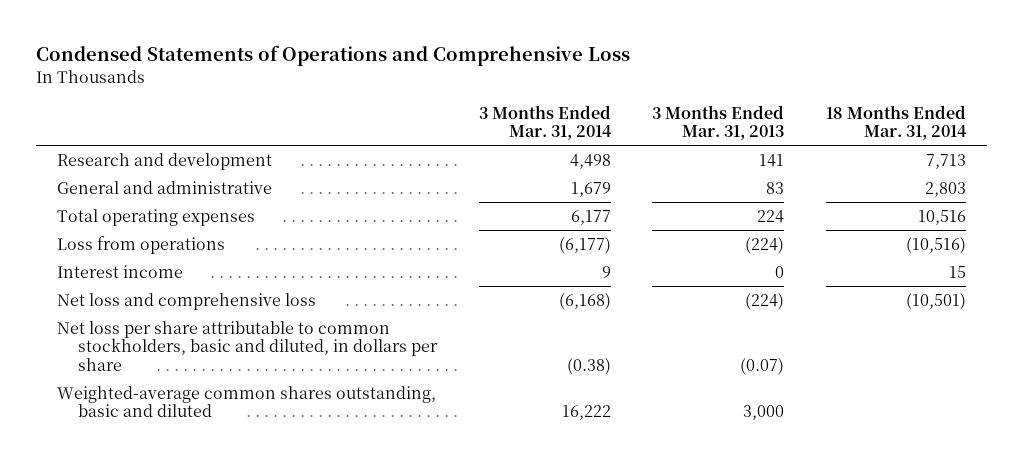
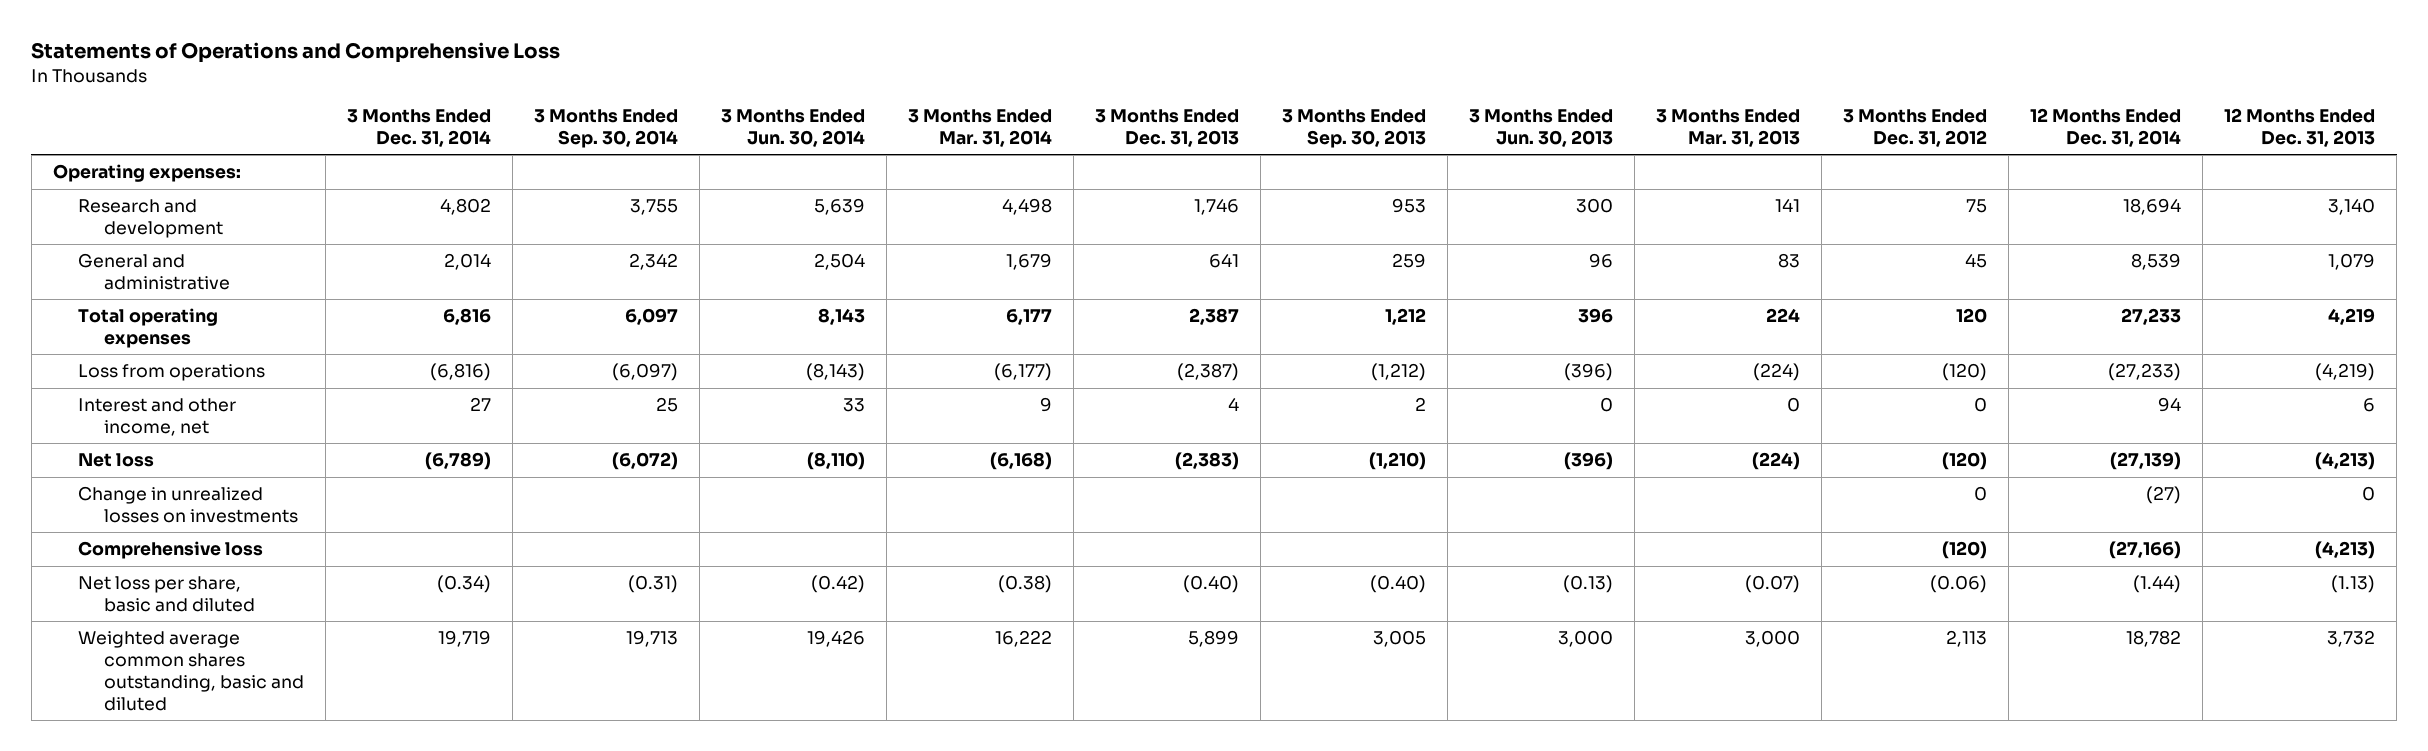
[36,45,631,67] Condensed Statements of Operations and Comprehensive Loss -> [31,42,561,64] Statements of Operations and Comprehensive Loss
[826,104,968,141] 18 Months Ended Mar. 31, 2014 -> none
none -> [346,109,491,147] 3 Months Ended Dec. 31, 2014
none -> [533,109,678,148] 3 Months Ended Sep. 30, 2014
none -> [720,109,865,147] 3 Months Ended Jun. 30, 2014
none -> [1094,109,1239,147] 3 Months Ended Dec. 31, 2013
none -> [1282,109,1427,148] 3 Months Ended Sep. 30, 2013
none -> [1469,109,1614,147] 3 Months Ended Jun. 30, 2013
none -> [1843,109,1988,147] 3 Months Ended Dec. 31, 2012
none -> [2030,108,2182,147] 12 Months Ended Dec. 31, 2014
none -> [2224,108,2376,147] 12 Months Ended Dec. 31, 2013
none -> [52,164,241,183] Operating expenses:
[57,264,184,278] Interest income -> none
none -> [78,398,237,437] Interest and other income, net
[57,292,317,310] Net loss and comprehensive loss -> [78,453,155,468] Net loss
none -> [78,486,298,524] Change in unrealized losses on investments
none -> [78,541,264,560] Comprehensive loss
[57,320,438,372] Net loss per share attributable to common stockholders, basic and diluted, in dollars per share -> [78,576,255,613] Net loss per share, basic and diluted
[57,385,437,418] Weighted-average common shares outstanding, basic and diluted -> [78,631,304,711] Weighted average common shares outstanding, basic and diluted

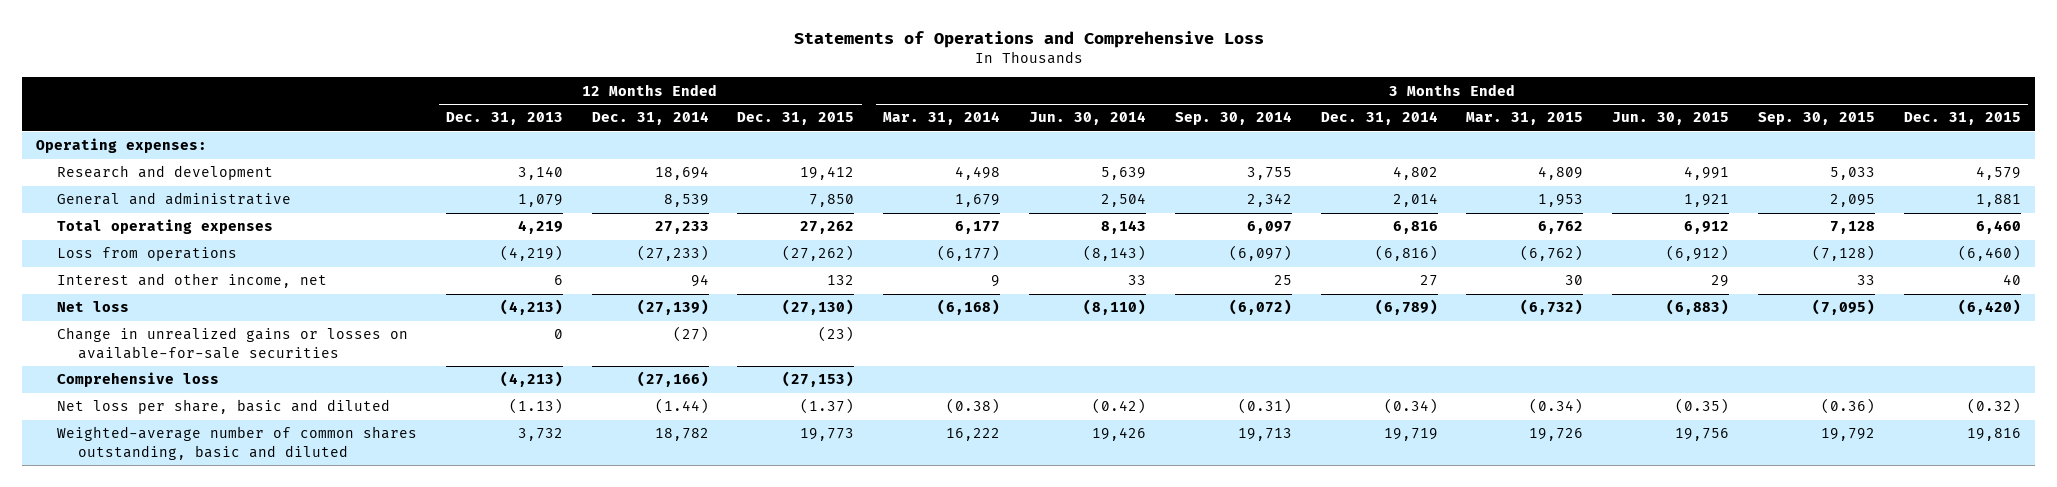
[1094,109,1239,147] 3 Months Ended Dec. 31, 2013 -> none
[1282,109,1427,148] 3 Months Ended Sep. 30, 2013 -> none
[1469,109,1614,147] 3 Months Ended Jun. 30, 2013 -> none
[1656,109,1801,147] 3 Months Ended Mar. 31, 2013 -> none
[1843,109,1988,147] 3 Months Ended Dec. 31, 2012 -> none
none -> [737,112,855,126] Dec. 31, 2015
none -> [1466,112,1584,126] Mar. 31, 2015
none -> [1612,112,1730,126] Jun. 30, 2015
none -> [1757,112,1875,126] Sep. 30, 2015
none -> [1903,112,2021,126] Dec. 31, 2015
[78,486,298,524] Change in unrealized losses on investments -> [57,327,409,359] Change in unrealized gains or losses on available-for-sale securities
[78,631,304,711] Weighted average common shares outstanding, basic and diluted -> [57,426,418,460] Weighted-average number of common shares outstanding, basic and diluted

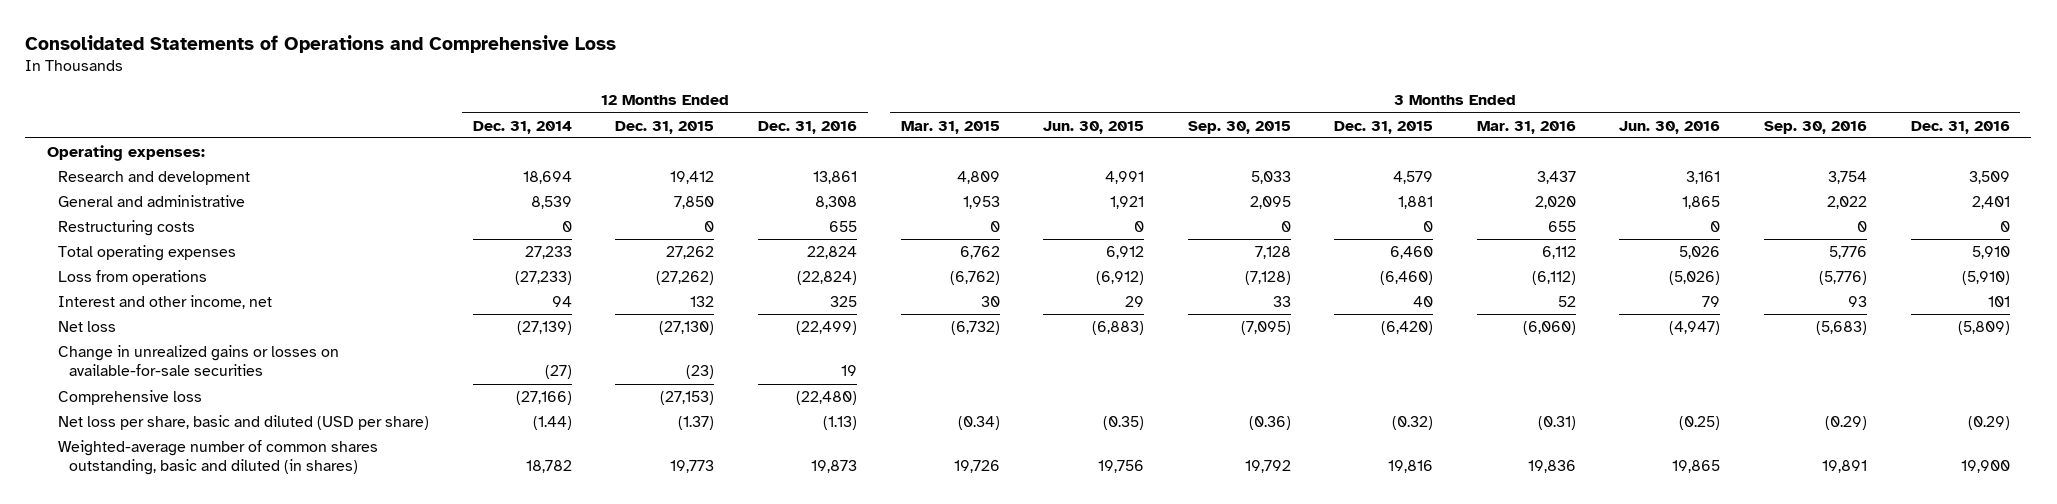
[793,31,1264,49] Statements of Operations and Comprehensive Loss -> [25,34,617,53] Consolidated Statements of Operations and Comprehensive Loss
[445,112,563,126] Dec. 31, 2013 -> none
[883,111,1001,126] Mar. 31, 2014 -> none
[1029,111,1147,126] Jun. 30, 2014 -> none
[1174,111,1292,126] Sep. 30, 2014 -> none
[1320,111,1438,126] Dec. 31, 2014 -> none
none -> [757,120,857,134] Dec. 31, 2016
none -> [1476,120,1576,134] Mar. 31, 2016
none -> [1619,120,1721,134] Jun. 30, 2016
none -> [1763,120,1867,134] Sep. 30, 2016
none -> [1910,120,2010,134] Dec. 31, 2016
none -> [58,219,196,236] Restructuring costs
[57,399,391,415] Net loss per share, basic and diluted -> [58,414,430,430] Net loss per share, basic and diluted (USD per share)
[57,426,418,460] Weighted-average number of common shares outstanding, basic and diluted -> [58,439,379,476] Weighted-average number of common shares outstanding, basic and diluted (in shares)

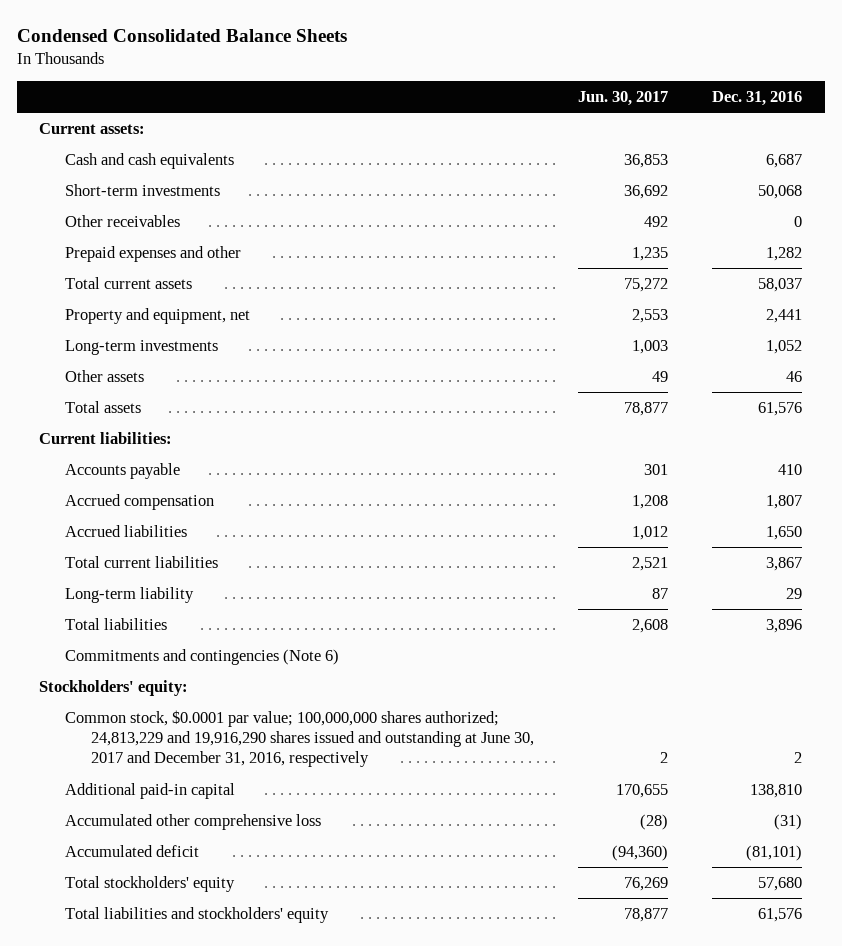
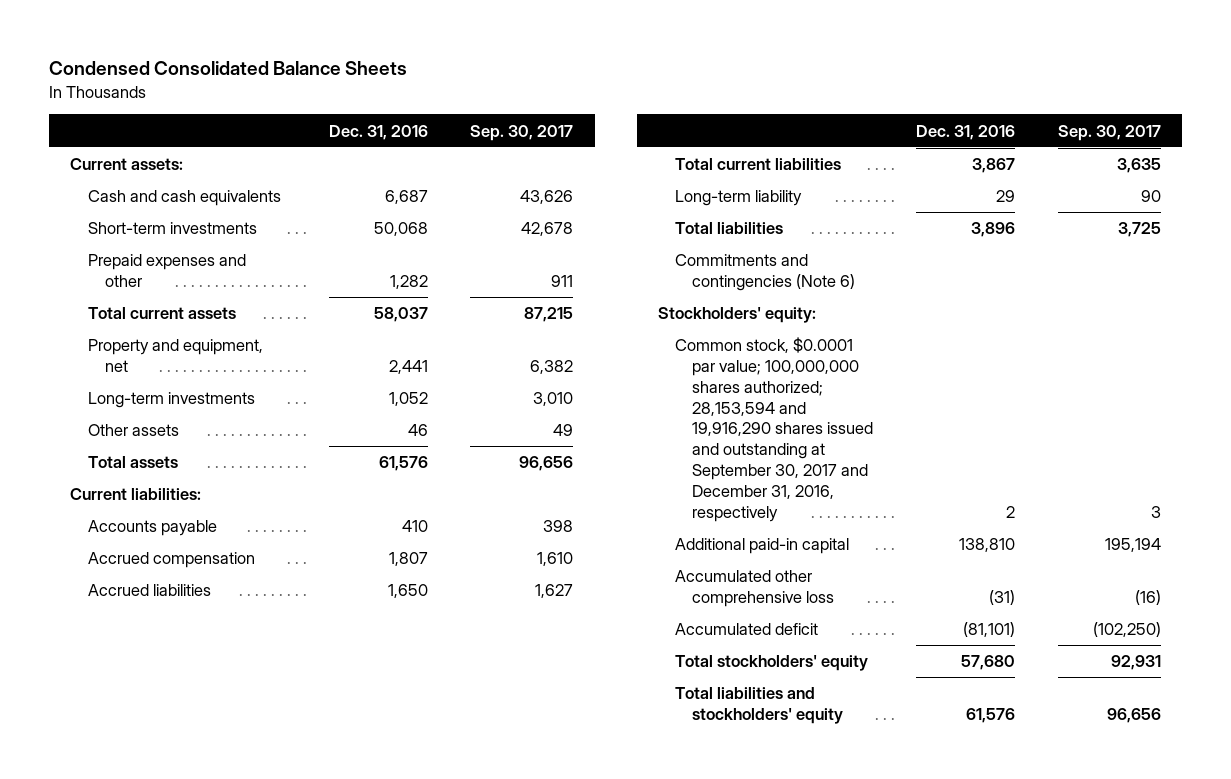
[578,90,669,106] Jun. 30, 2017 -> none
none -> [470,124,574,141] Sep. 30, 2017
[64,215,180,228] Other receivables -> none
[64,710,534,768] Common stock, $0.0001 par value; 100,000,000 shares authorized; 24,813,229 and 19,916,290 shares issued and outstanding at June 30, 2017 and December 31, 2016, respectively -> [675,337,874,522] Common stock, $0.0001 par value; 100,000,000 shares authorized; 28,153,594 and 19,916,290 shares issued and outstanding at September 30, 2017 and December 31, 2016, respectively

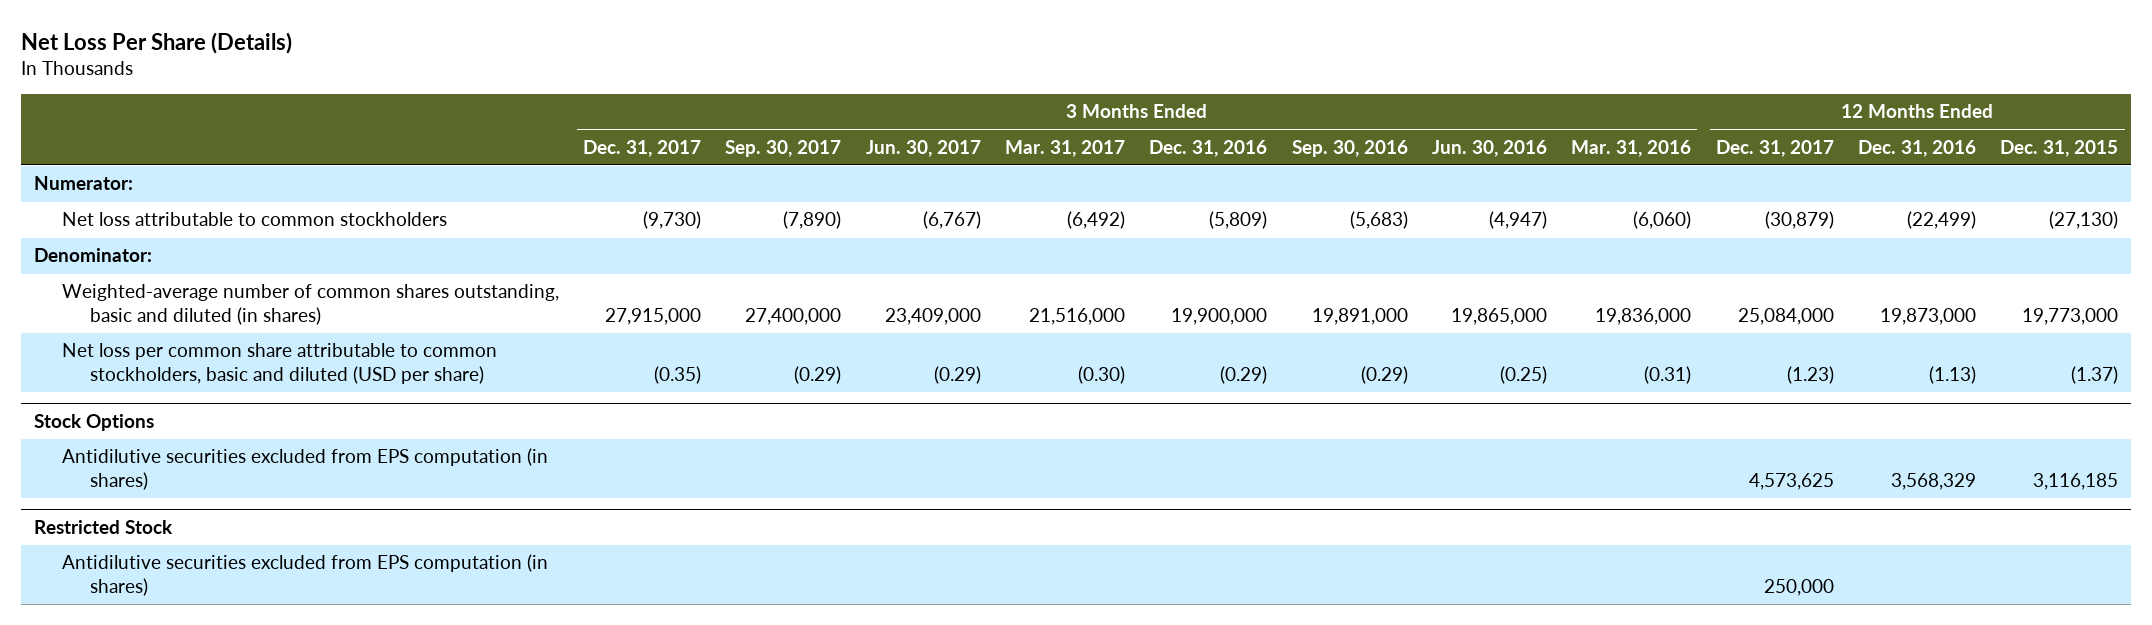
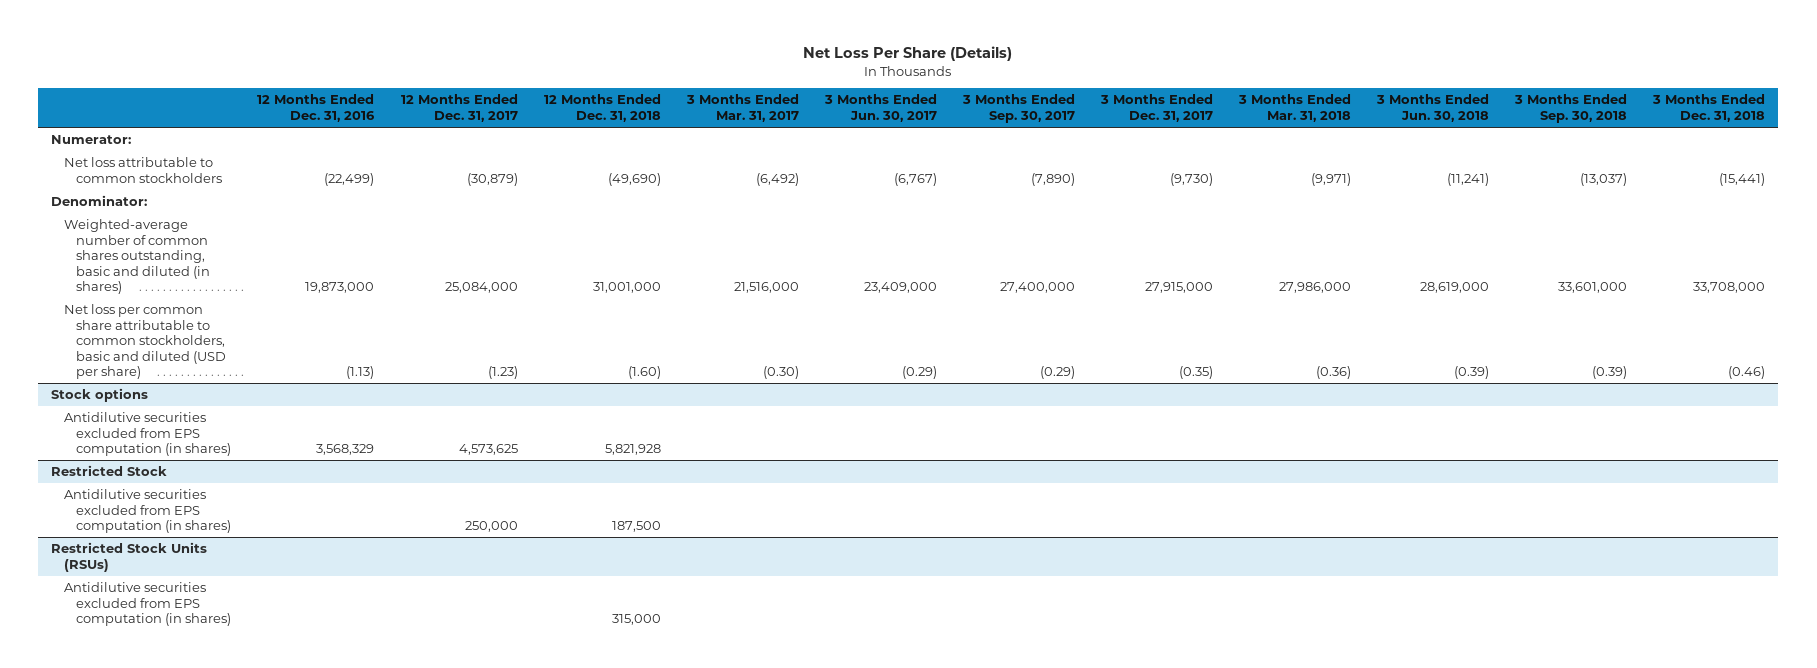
[1149,139,1268,157] Dec. 31, 2016 -> none
[1291,139,1408,157] Sep. 30, 2016 -> none
[1432,139,1548,157] Jun. 30, 2016 -> none
[1571,139,1692,157] Mar. 31, 2016 -> none
[2000,139,2119,157] Dec. 31, 2015 -> none
none -> [543,94,661,122] 12 Months Ended Dec. 31, 2018
none -> [1238,94,1352,122] 3 Months Ended Mar. 31, 2018
none -> [1376,94,1490,122] 3 Months Ended Jun. 30, 2018
none -> [1514,94,1628,123] 3 Months Ended Sep. 30, 2018
none -> [1652,94,1766,122] 3 Months Ended Dec. 31, 2018
[33,414,154,432] Stock Options -> [51,388,149,403] Stock options
none -> [51,542,208,572] Restricted Stock Units (RSUs)
none -> [63,582,232,627] Antidilutive securities excluded from EPS computation (in shares)

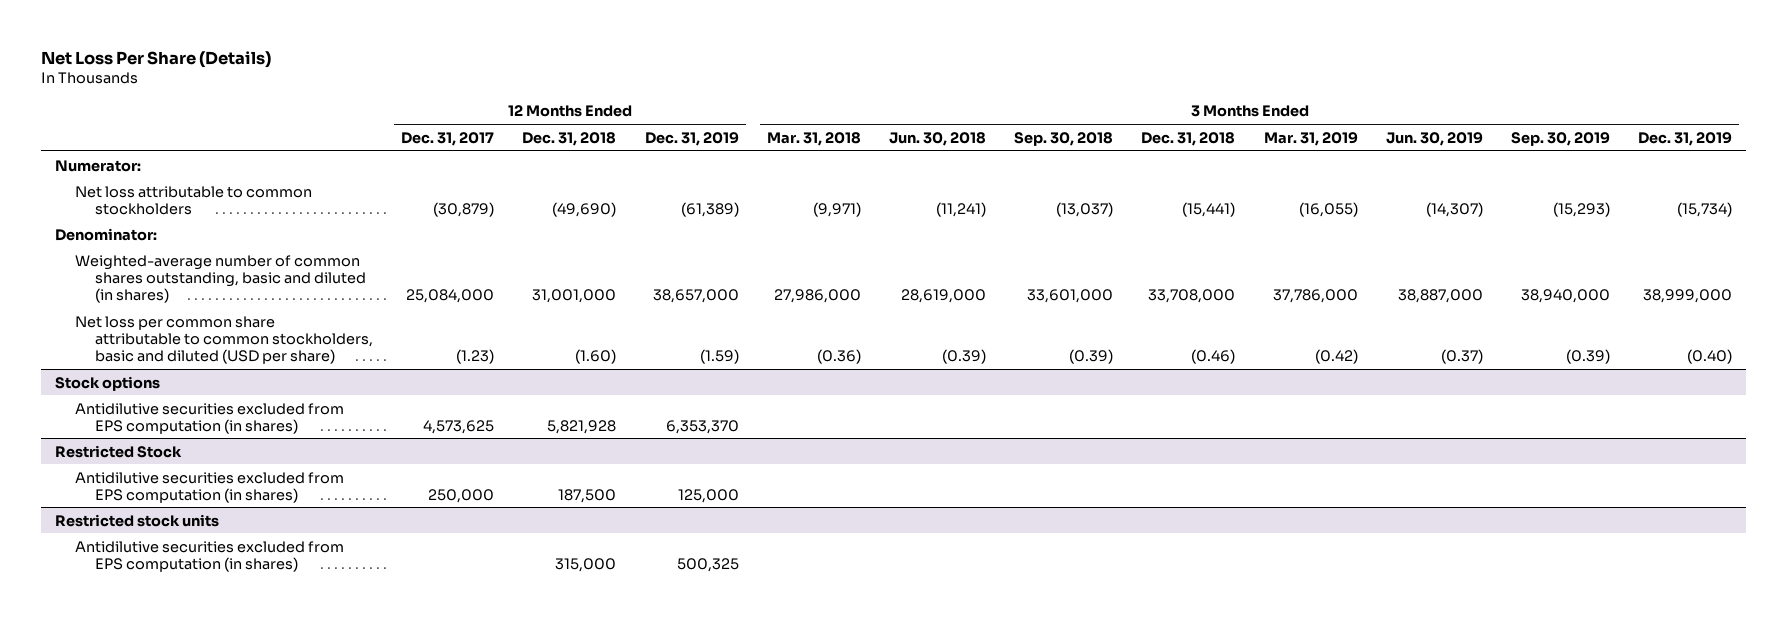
[257,94,376,122] 12 Months Ended Dec. 31, 2016 -> none
[685,94,799,122] 3 Months Ended Mar. 31, 2017 -> none
[823,94,937,122] 3 Months Ended Jun. 30, 2017 -> none
[961,94,1075,123] 3 Months Ended Sep. 30, 2017 -> none
[1100,94,1214,122] 3 Months Ended Dec. 31, 2017 -> none
none -> [644,131,739,146] Dec. 31, 2019
none -> [1263,131,1358,146] Mar. 31, 2019
none -> [1385,131,1483,146] Jun. 30, 2019
none -> [1511,131,1611,146] Sep. 30, 2019
none -> [1638,131,1733,146] Dec. 31, 2019
[51,542,208,572] Restricted Stock Units (RSUs) -> [55,513,220,527] Restricted stock units

